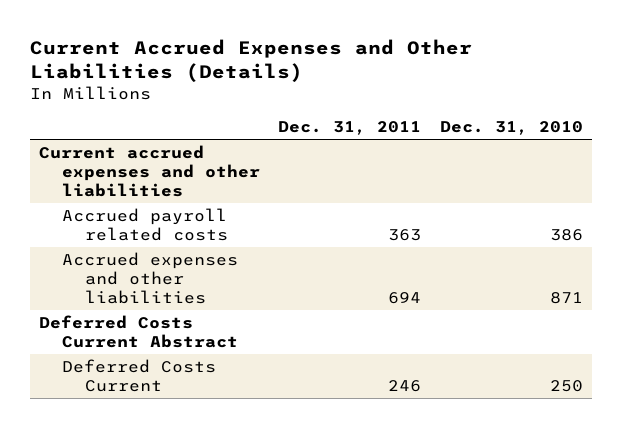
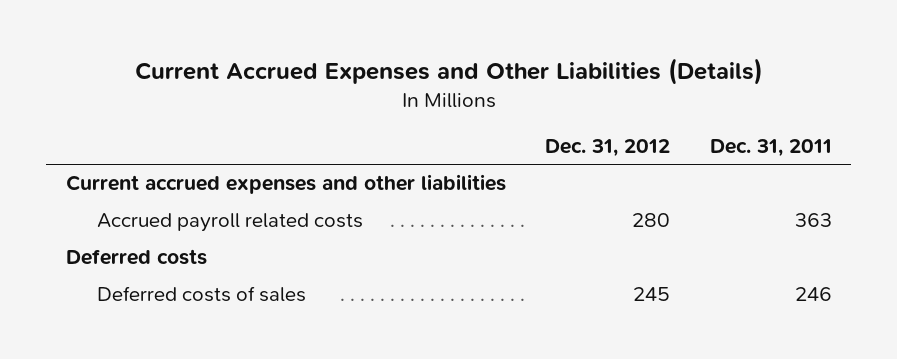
[440,121,584,136] Dec. 31, 2010 -> none
none -> [545,139,671,158] Dec. 31, 2012
[61,252,238,305] Accrued expenses and other liabilities -> none
[39,315,238,349] Deferred Costs Current Abstract -> [65,249,207,266] Deferred costs
[61,359,216,393] Deferred Costs Current -> [96,286,306,303] Deferred costs of sales

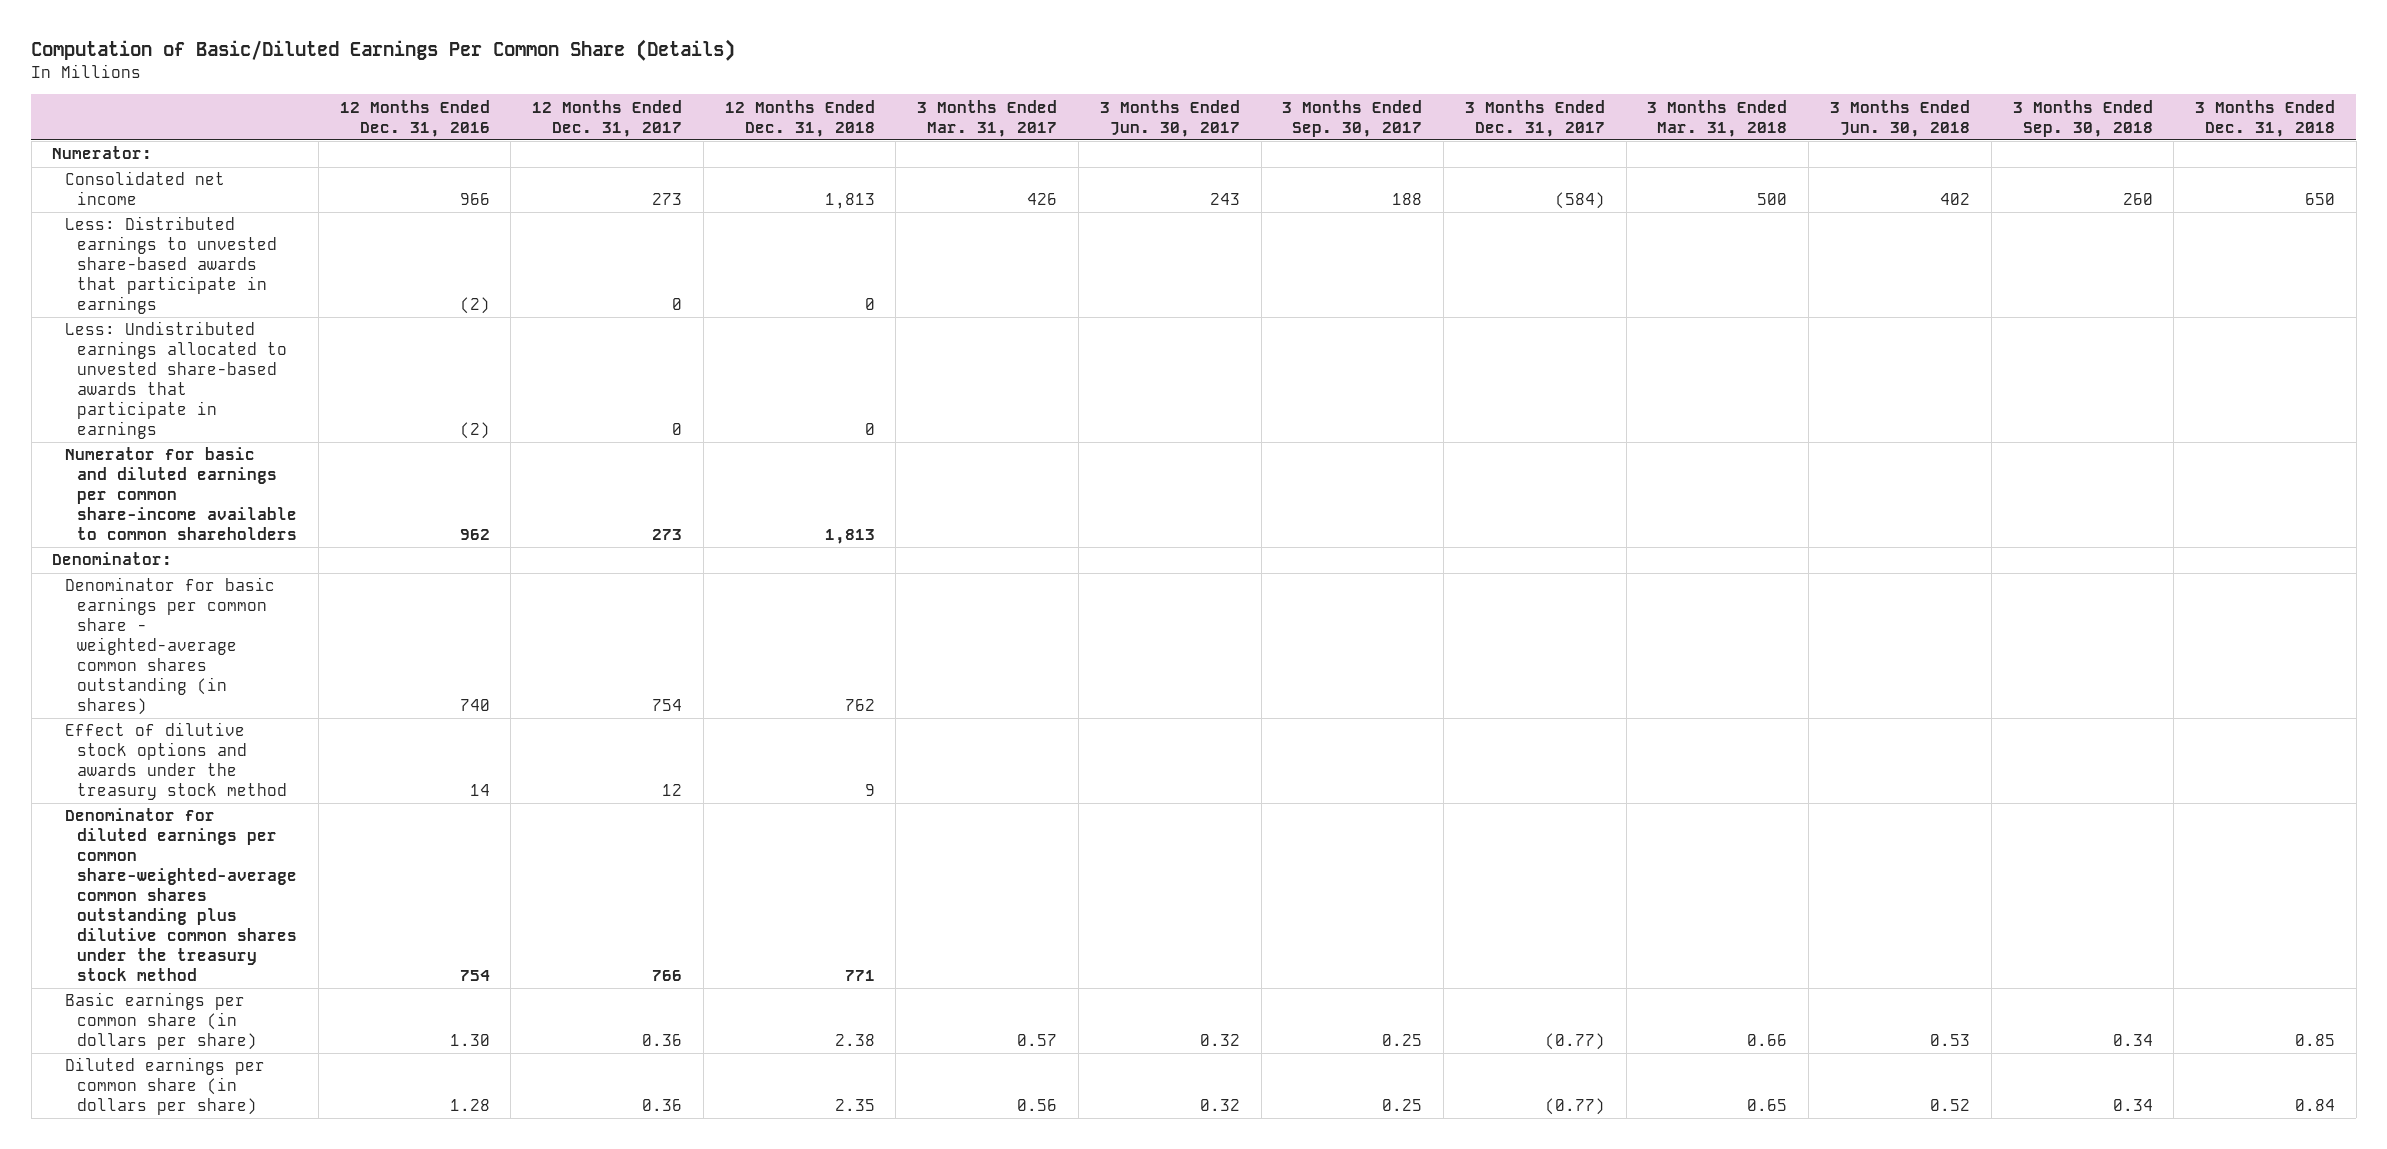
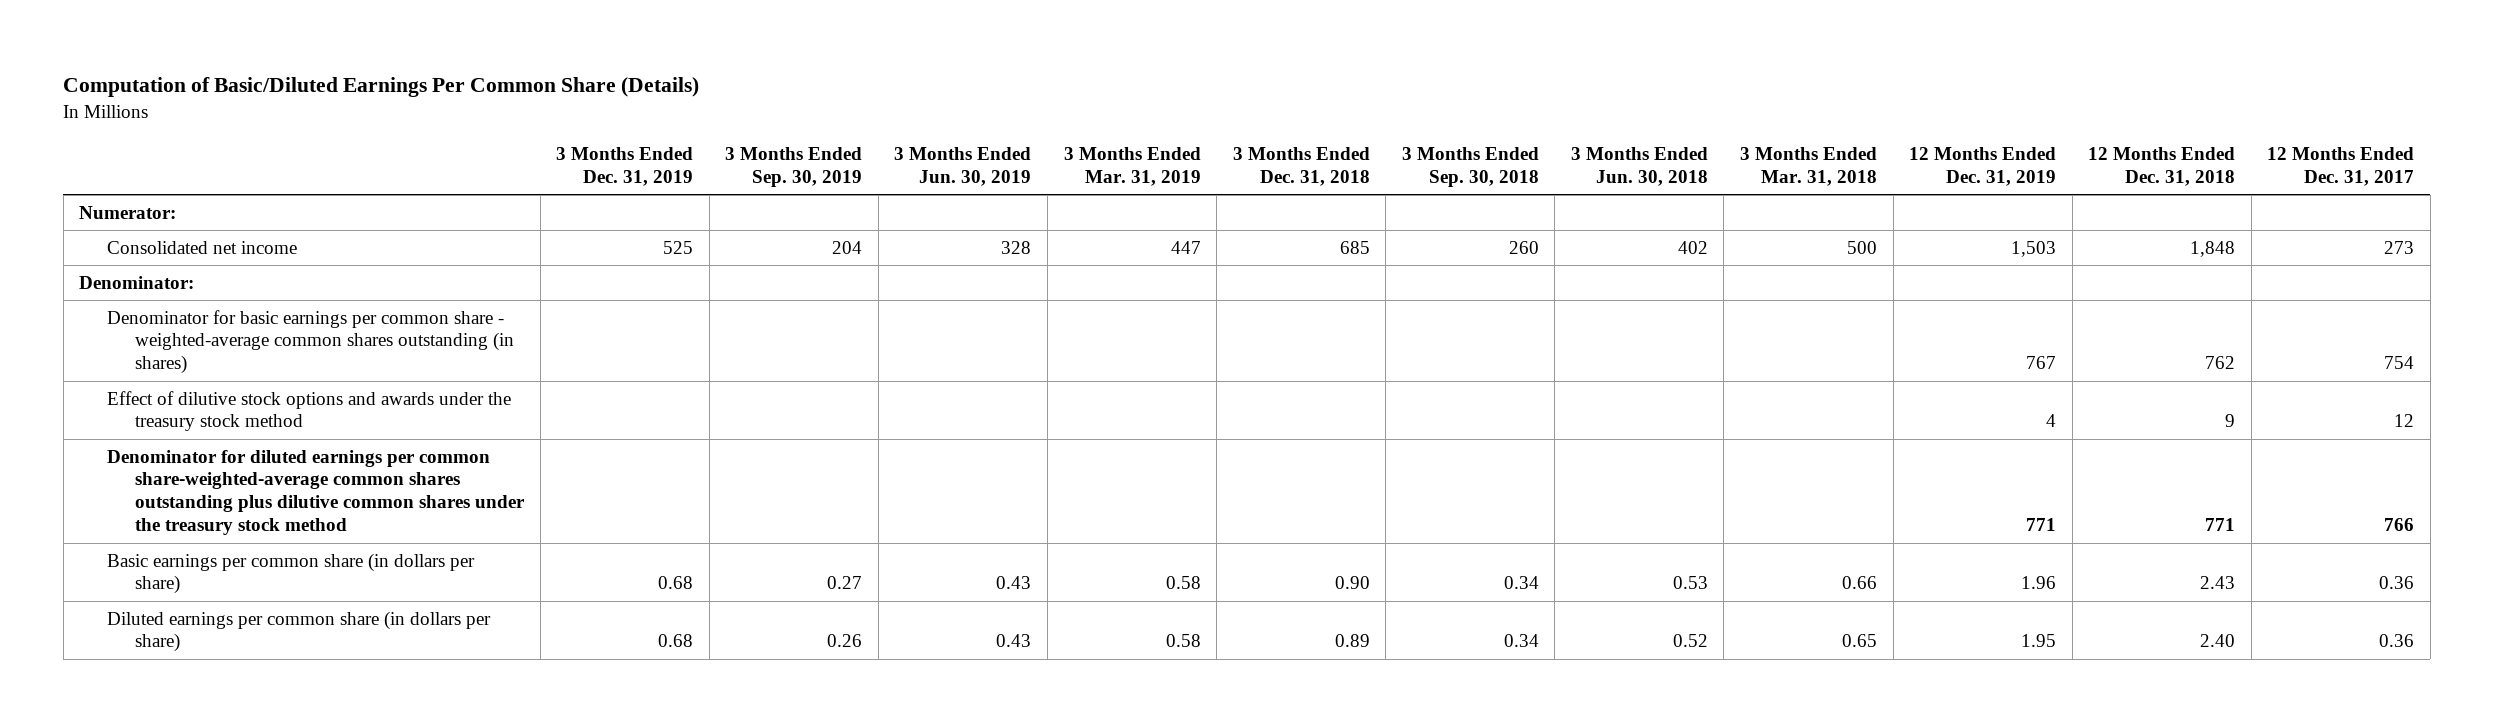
[339,99,490,137] 12 Months Ended Dec. 31, 2016 -> none
[917,99,1058,137] 3 Months Ended Mar. 31, 2017 -> none
[1099,99,1240,137] 3 Months Ended Jun. 30, 2017 -> none
[1282,99,1423,137] 3 Months Ended Sep. 30, 2017 -> none
[1464,99,1605,137] 3 Months Ended Dec. 31, 2017 -> none
none -> [556,146,694,186] 3 Months Ended Dec. 31, 2019
none -> [725,146,863,187] 3 Months Ended Sep. 30, 2019
none -> [894,146,1032,186] 3 Months Ended Jun. 30, 2019
none -> [1063,146,1201,186] 3 Months Ended Mar. 31, 2019
none -> [1909,146,2057,186] 12 Months Ended Dec. 31, 2019
[64,216,278,315] Less: Distributed earnings to unvested share-based awards that participate in earnings -> none
[64,321,288,440] Less: Undistributed earnings allocated to unvested share-based awards that participate in earnings -> none
[64,447,298,541] Numerator for basic and diluted earnings per common share-income available to common shareholders -> none
[824,193,875,210] 1,813 -> [2190,240,2236,257] 1,848
[2305,193,2336,206] 650 -> [1339,240,1370,254] 685
[834,1034,875,1047] 2.38 -> [2200,576,2236,590] 2.43
[2295,1034,2336,1047] 0.85 -> [1334,576,1370,590] 0.90
[834,1099,875,1112] 2.35 -> [2200,634,2236,648] 2.40
[2295,1099,2336,1112] 0.84 -> [1334,634,1370,648] 0.89

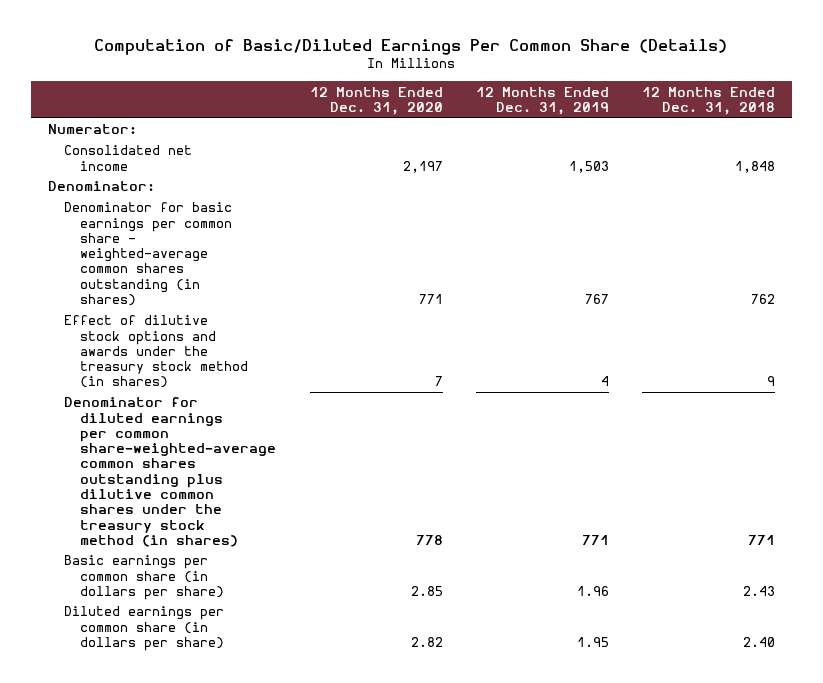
[556,146,694,186] 3 Months Ended Dec. 31, 2019 -> none
[725,146,863,187] 3 Months Ended Sep. 30, 2019 -> none
[894,146,1032,186] 3 Months Ended Jun. 30, 2019 -> none
[1063,146,1201,186] 3 Months Ended Mar. 31, 2019 -> none
[1232,146,1370,186] 3 Months Ended Dec. 31, 2018 -> none
[1401,146,1539,187] 3 Months Ended Sep. 30, 2018 -> none
[1570,146,1708,186] 3 Months Ended Jun. 30, 2018 -> none
[1740,146,1878,186] 3 Months Ended Mar. 31, 2018 -> none
[2267,146,2415,186] 12 Months Ended Dec. 31, 2017 -> none
none -> [309,86,443,116] 12 Months Ended Dec. 31, 2020
[107,390,512,432] Effect of dilutive stock options and awards under the treasury stock method -> [63,315,249,389] Effect of dilutive stock options and awards under the treasury stock method (in shares)
[107,449,526,536] Denominator for diluted earnings per common share-weighted-average common shares outstanding plus dilutive common shares under the treasury stock method -> [63,397,277,547] Denominator for diluted earnings per common share-weighted-average common shares outstanding plus dilutive common shares under the treasury stock method (in shares)

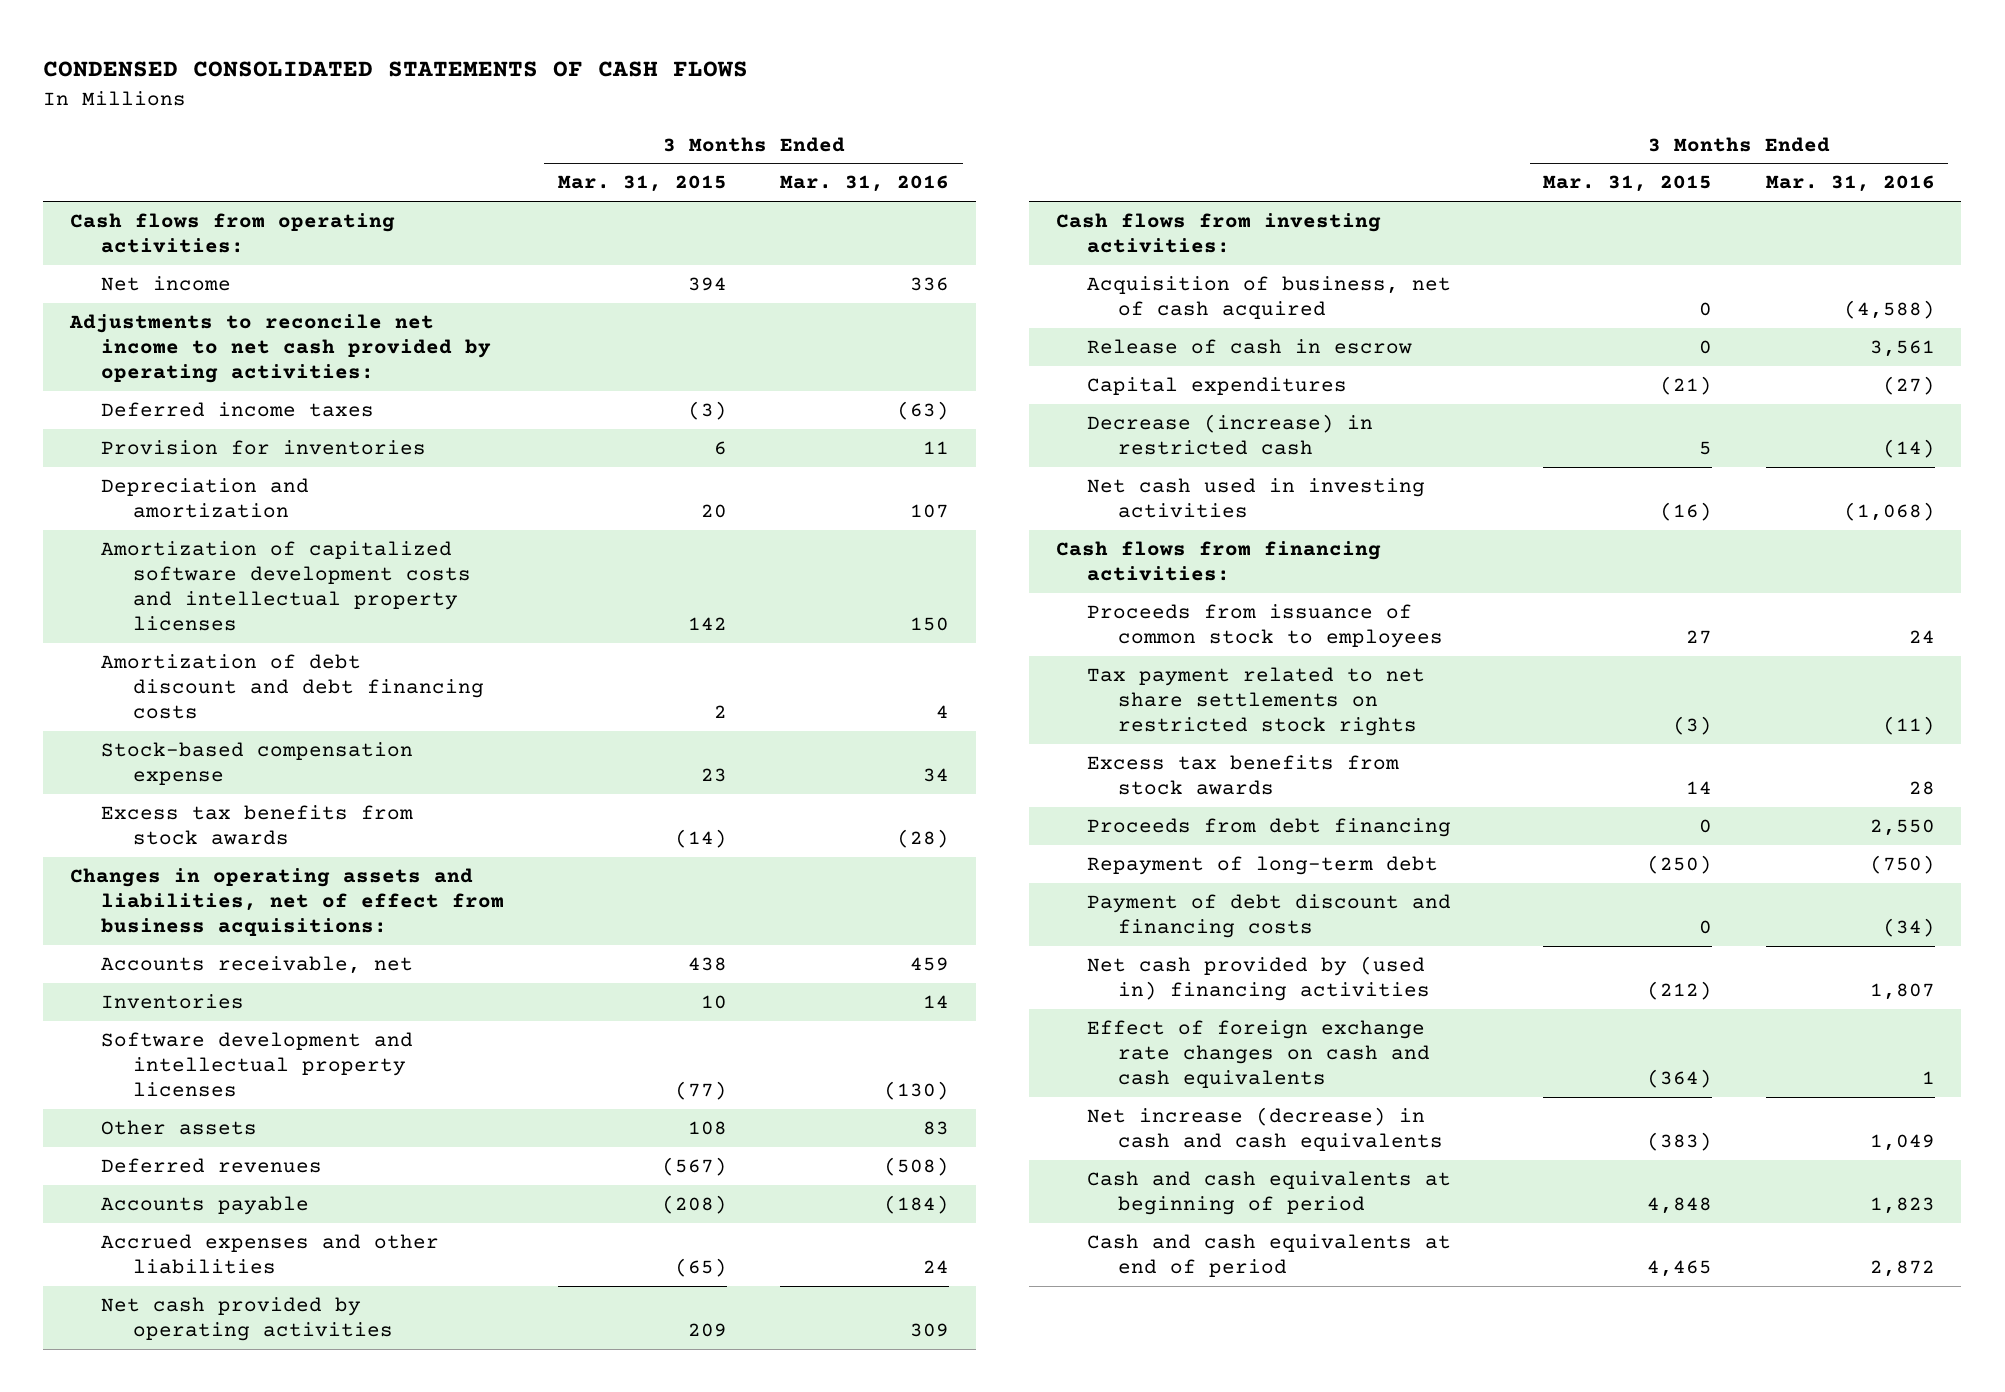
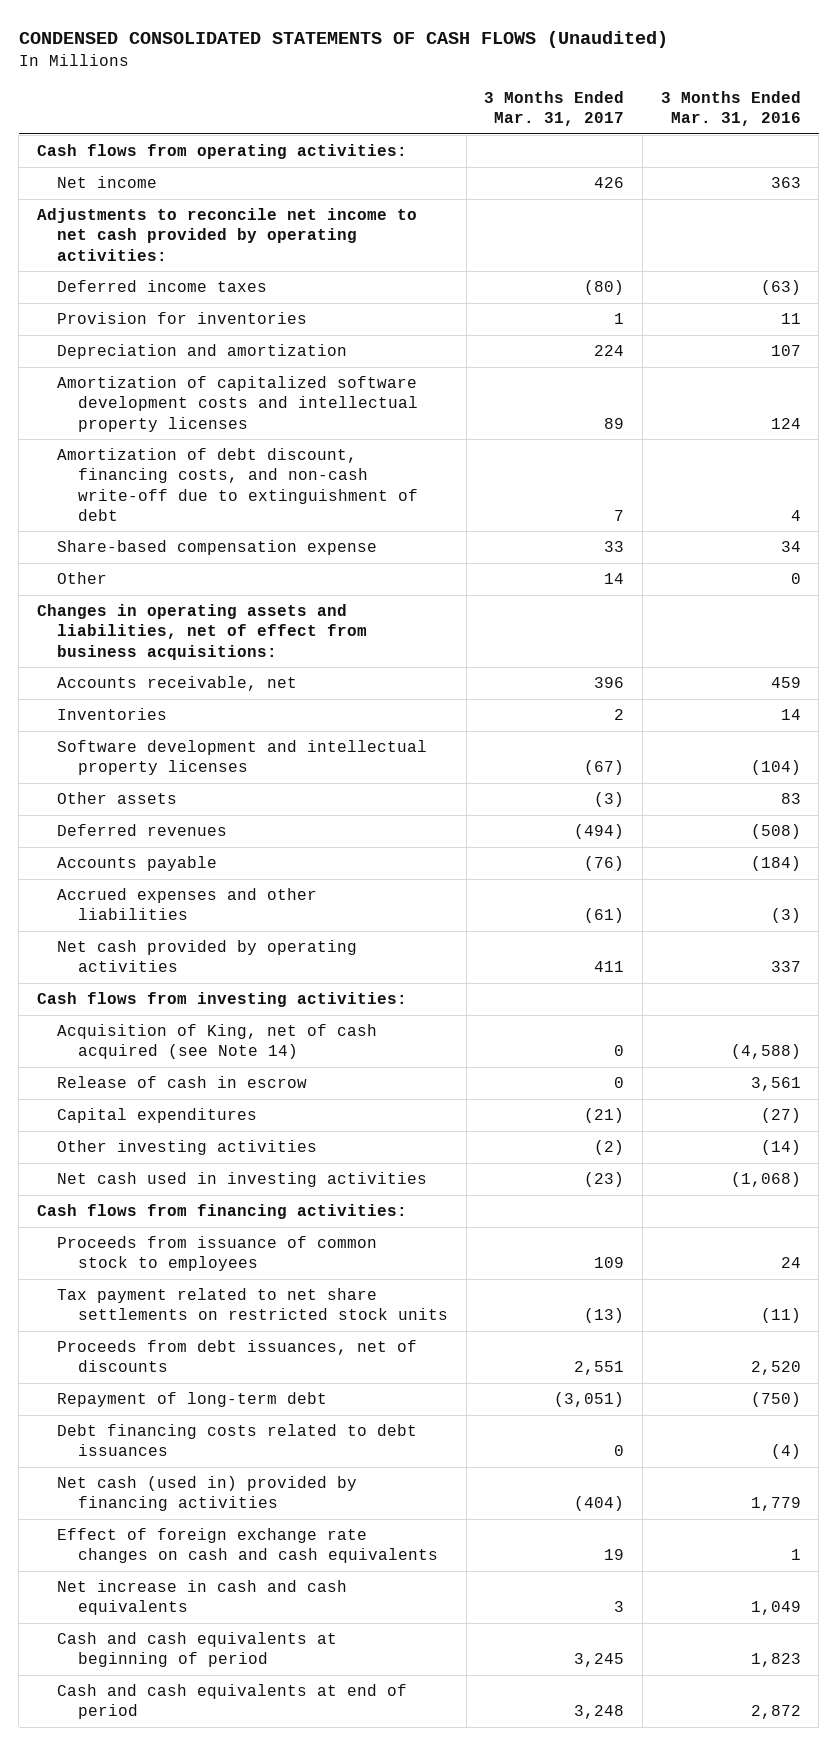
[43,61,749,78] CONDENSED CONSOLIDATED STATEMENTS OF CASH FLOWS -> [18,30,668,48] CONDENSED CONSOLIDATED STATEMENTS OF CASH FLOWS (Unaudited)
[557,175,727,193] Mar. 31, 2015 -> none
none -> [484,90,625,127] 3 Months Ended Mar. 31, 2017
[910,276,950,291] 336 -> [770,177,801,189] 363
[101,804,414,846] Excess tax benefits from stock awards -> none
[910,617,950,632] 150 -> [770,417,801,429] 124
[101,653,484,720] Amortization of debt discount and debt financing costs -> [57,448,419,521] Amortization of debt discount, financing costs, and non-cash write-off due to extinguishment of debt
[101,741,414,786] Stock-based compensation expense -> [57,540,378,556] Share-based compensation expense
none -> [57,572,108,585] Other
[884,1081,950,1101] (130) -> [750,760,801,776] (104)
[923,1260,950,1274] 24 -> [770,908,801,924] (3)
[910,1323,950,1338] 309 -> [770,961,801,973] 337
[1086,275,1451,320] Acquisition of business, net of cash acquired -> [57,1024,378,1060] Acquisition of King, net of cash acquired (see Note 14)
[1086,413,1373,456] Decrease (increase) in restricted cash -> none
none -> [57,1140,318,1156] Other investing activities
[1086,754,1399,796] Excess tax benefits from stock awards -> none
[1086,666,1425,737] Tax payment related to net share settlements on restricted stock rights -> [57,1288,449,1321] Tax payment related to net share settlements on restricted stock units
[1086,817,1451,837] Proceeds from debt financing -> [57,1340,418,1373] Proceeds from debt issuances, net of discounts
[1869,818,1935,836] 2,550 -> [750,1361,801,1376] 2,520
[1086,893,1451,939] Payment of debt discount and financing costs -> [57,1424,418,1457] Debt financing costs related to debt issuances
[1882,918,1935,938] (34) -> [770,1444,801,1460] (4)
[1086,955,1431,1002] Net cash provided by (used in) financing activities -> [57,1476,358,1512] Net cash (used in) provided by financing activities
[1869,983,1935,1001] 1,807 -> [750,1497,801,1512] 1,779
[1086,1106,1444,1152] Net increase (decrease) in cash and cash equivalents -> [57,1580,348,1616] Net increase in cash and cash equivalents

